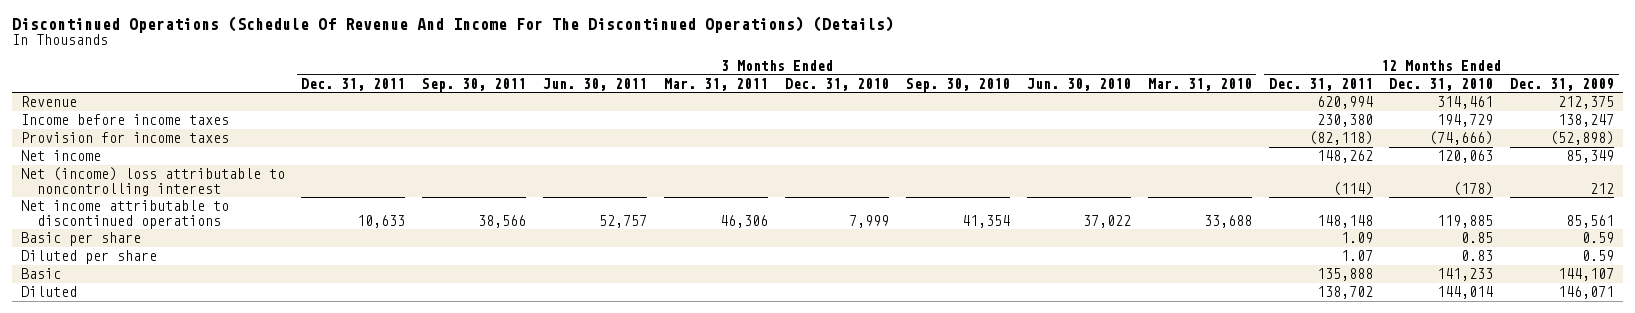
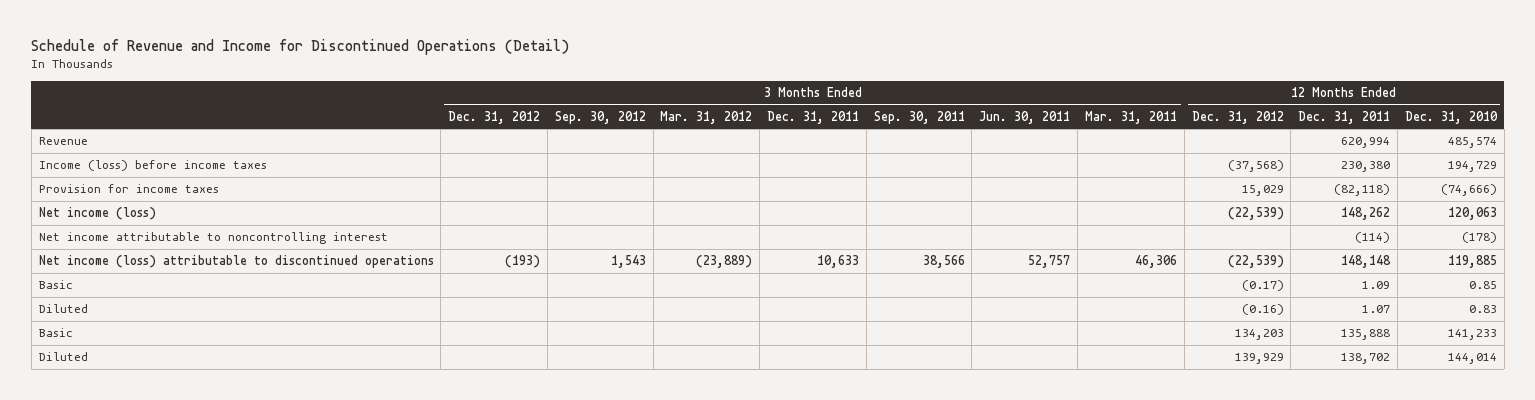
[12,15,895,33] Discontinued Operations (Schedule Of Revenue And Income For The Discontinued Operations) (Details) -> [31,38,570,55] Schedule of Revenue and Income for Discontinued Operations (Detail)
[785,77,890,91] Dec. 31, 2010 -> none
[905,77,1010,92] Sep. 30, 2010 -> none
[1026,77,1131,91] Jun. 30, 2010 -> none
[1147,77,1252,91] Mar. 31, 2010 -> none
[1510,77,1615,91] Dec. 31, 2009 -> none
none -> [448,110,541,124] Dec. 31, 2012
none -> [554,110,646,124] Sep. 30, 2012
none -> [660,110,753,124] Mar. 31, 2012
none -> [1191,110,1284,124] Dec. 31, 2012
[1437,96,1494,110] 314,461 -> [1447,137,1497,149] 485,574
[20,114,229,126] Income before income taxes -> [38,160,267,172] Income (loss) before income taxes
[20,150,101,162] Net income -> [38,207,156,221] Net income (loss)
[20,167,285,196] Net (income) loss attributable to noncontrolling interest -> [38,232,388,245] Net income attributable to noncontrolling interest
[20,200,229,229] Net income attributable to discontinued operations -> [38,255,434,269] Net income (loss) attributable to discontinued operations
[20,232,141,247] Basic per share -> [38,280,73,290] Basic
[20,250,157,265] Diluted per share -> [38,304,88,314] Diluted

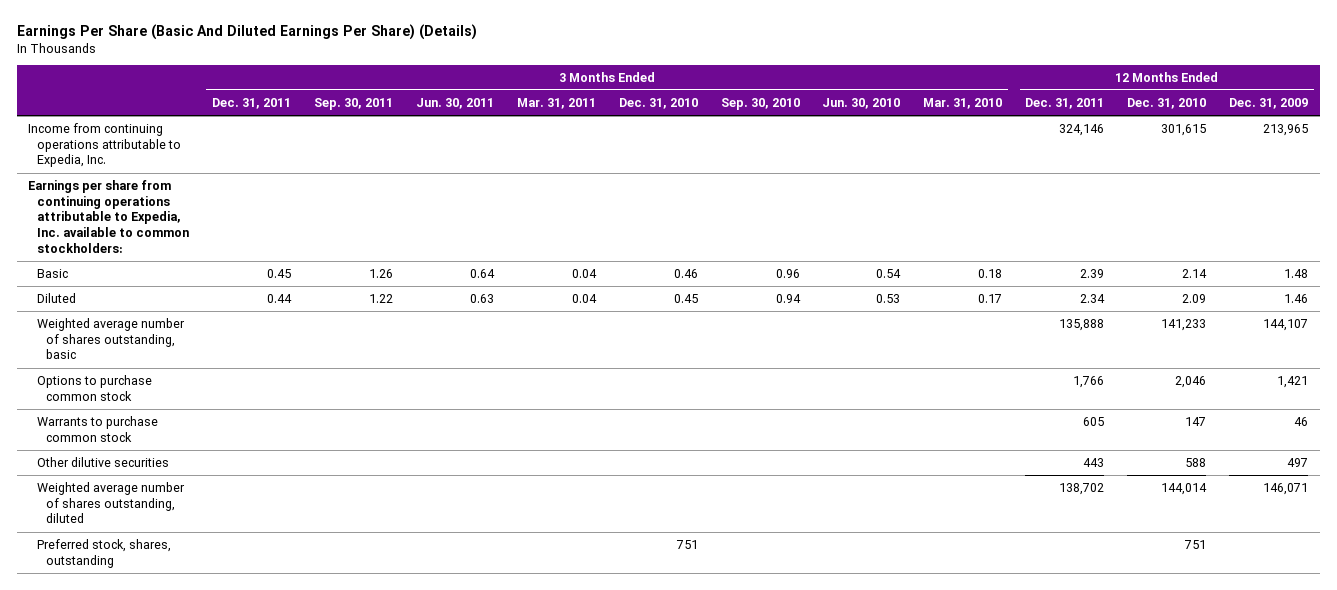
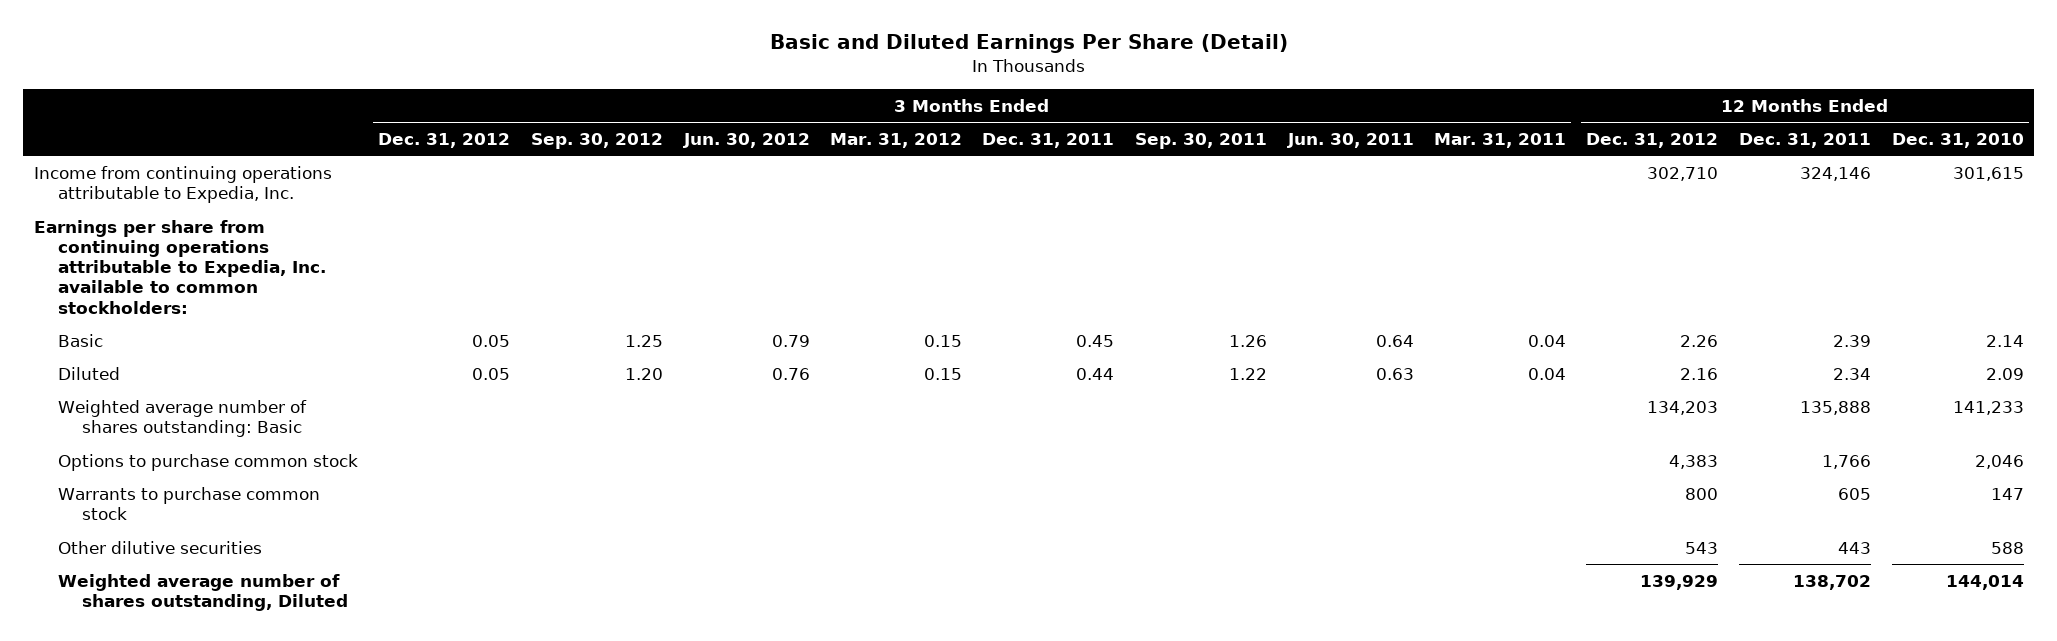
[16,23,477,40] Earnings Per Share (Basic And Diluted Earnings Per Share) (Details) -> [769,34,1288,54] Basic and Diluted Earnings Per Share (Detail)
[618,97,698,109] Dec. 31, 2010 -> none
[720,97,800,110] Sep. 30, 2010 -> none
[822,97,901,109] Jun. 30, 2010 -> none
[923,97,1003,109] Mar. 31, 2010 -> none
[1229,97,1309,109] Dec. 31, 2009 -> none
none -> [378,132,511,148] Dec. 31, 2012
none -> [531,132,664,149] Sep. 30, 2012
none -> [682,132,810,148] Jun. 30, 2012
none -> [829,132,962,148] Mar. 31, 2012
none -> [1586,132,1719,148] Dec. 31, 2012
[37,317,186,360] Weighted average number of shares outstanding, basic -> [57,399,307,438] Weighted average number of shares outstanding: Basic
[37,538,172,568] Preferred stock, shares, outstanding -> none
[37,481,186,524] Weighted average number of shares outstanding, diluted -> [57,573,349,612] Weighted average number of shares outstanding, Diluted

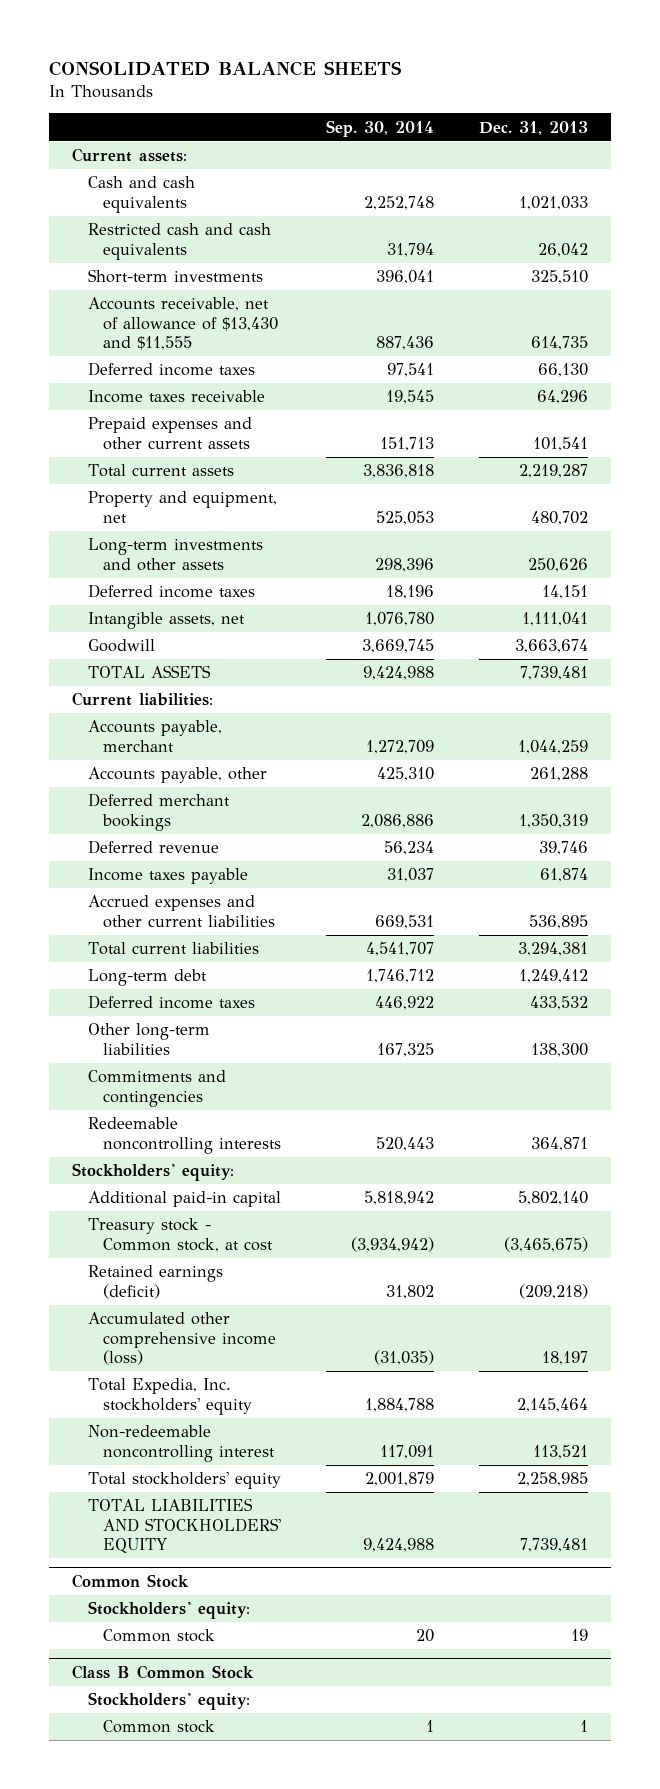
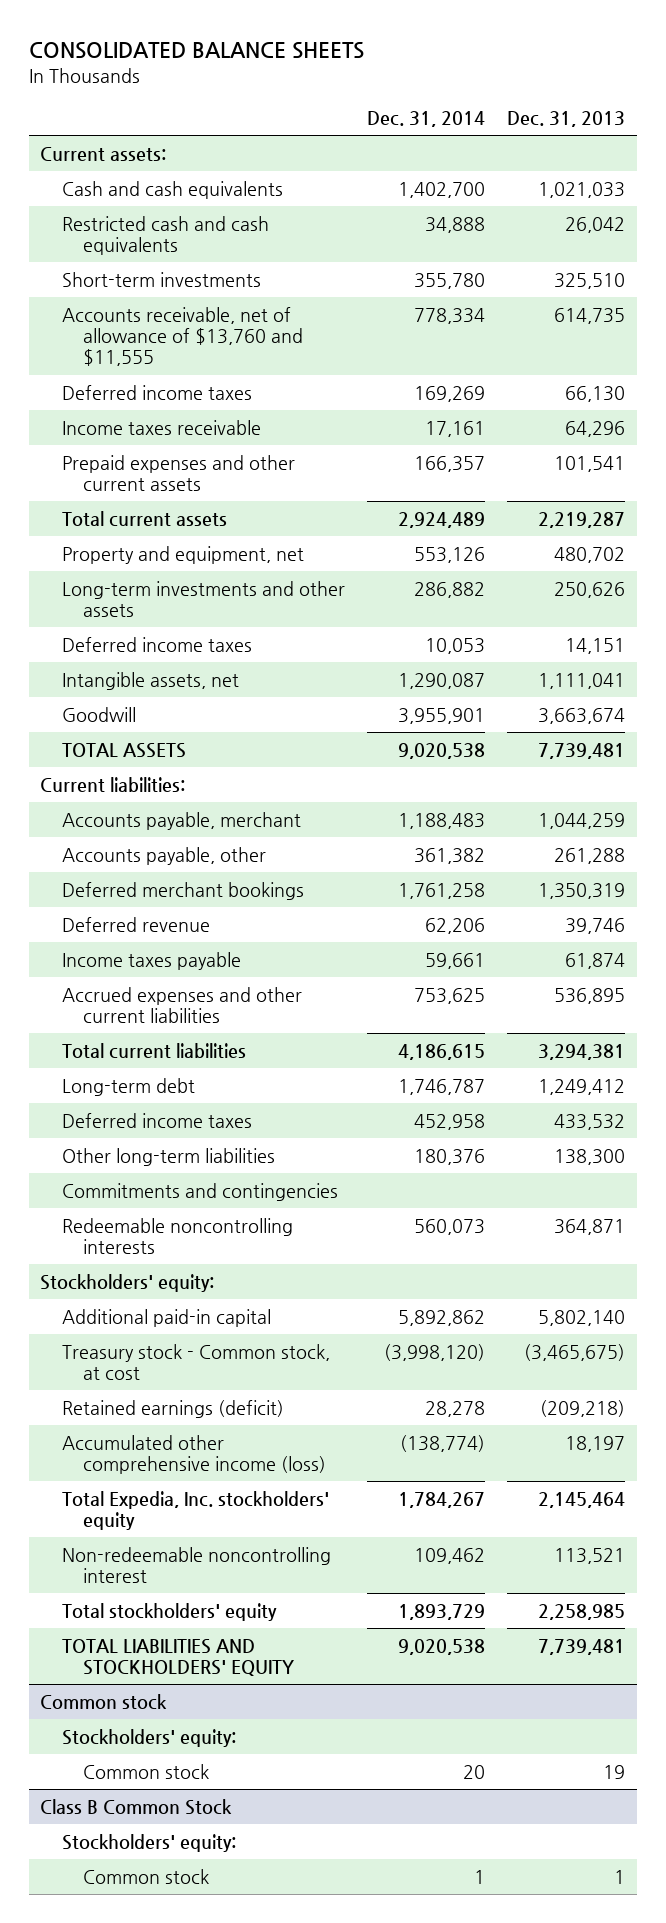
[326,119,435,137] Sep. 30, 2014 -> none
none -> [366,110,485,127] Dec. 31, 2014
[87,297,279,350] Accounts receivable, net of allowance of $13,430 and $11,555 -> [61,306,304,367] Accounts receivable, net of allowance of $13,760 and $11,555
[71,1573,189,1588] Common Stock -> [40,1693,168,1710] Common stock

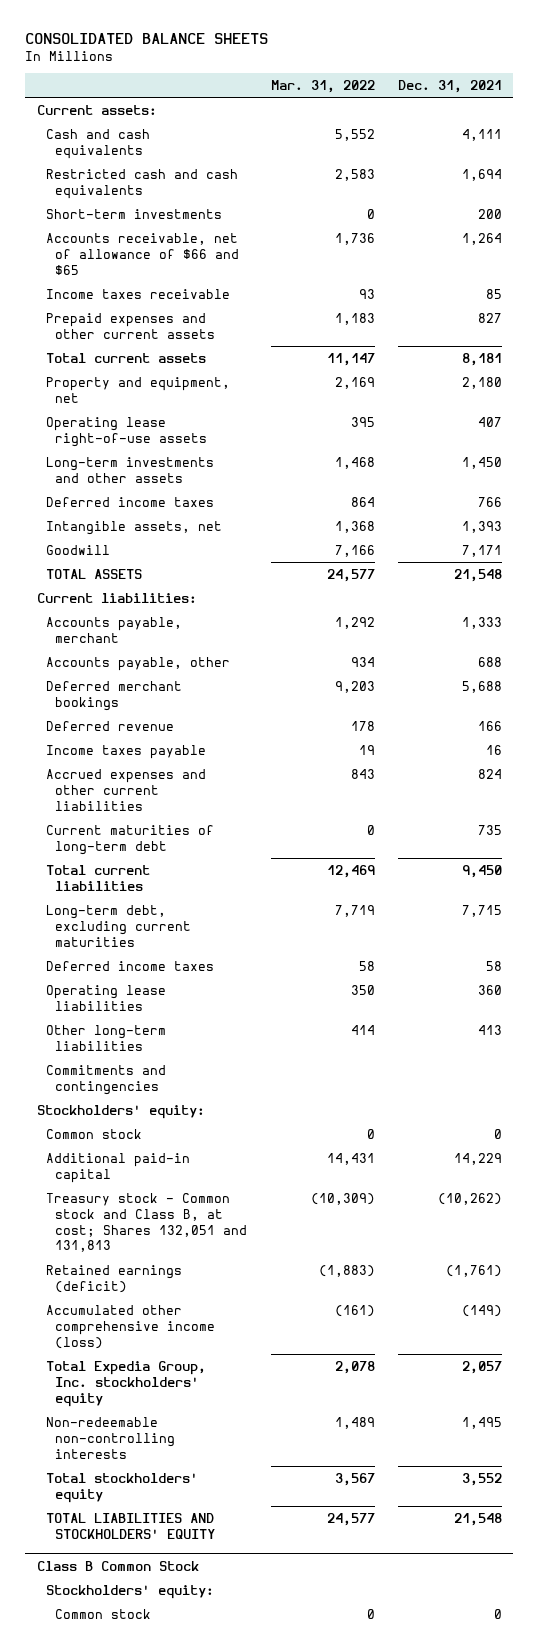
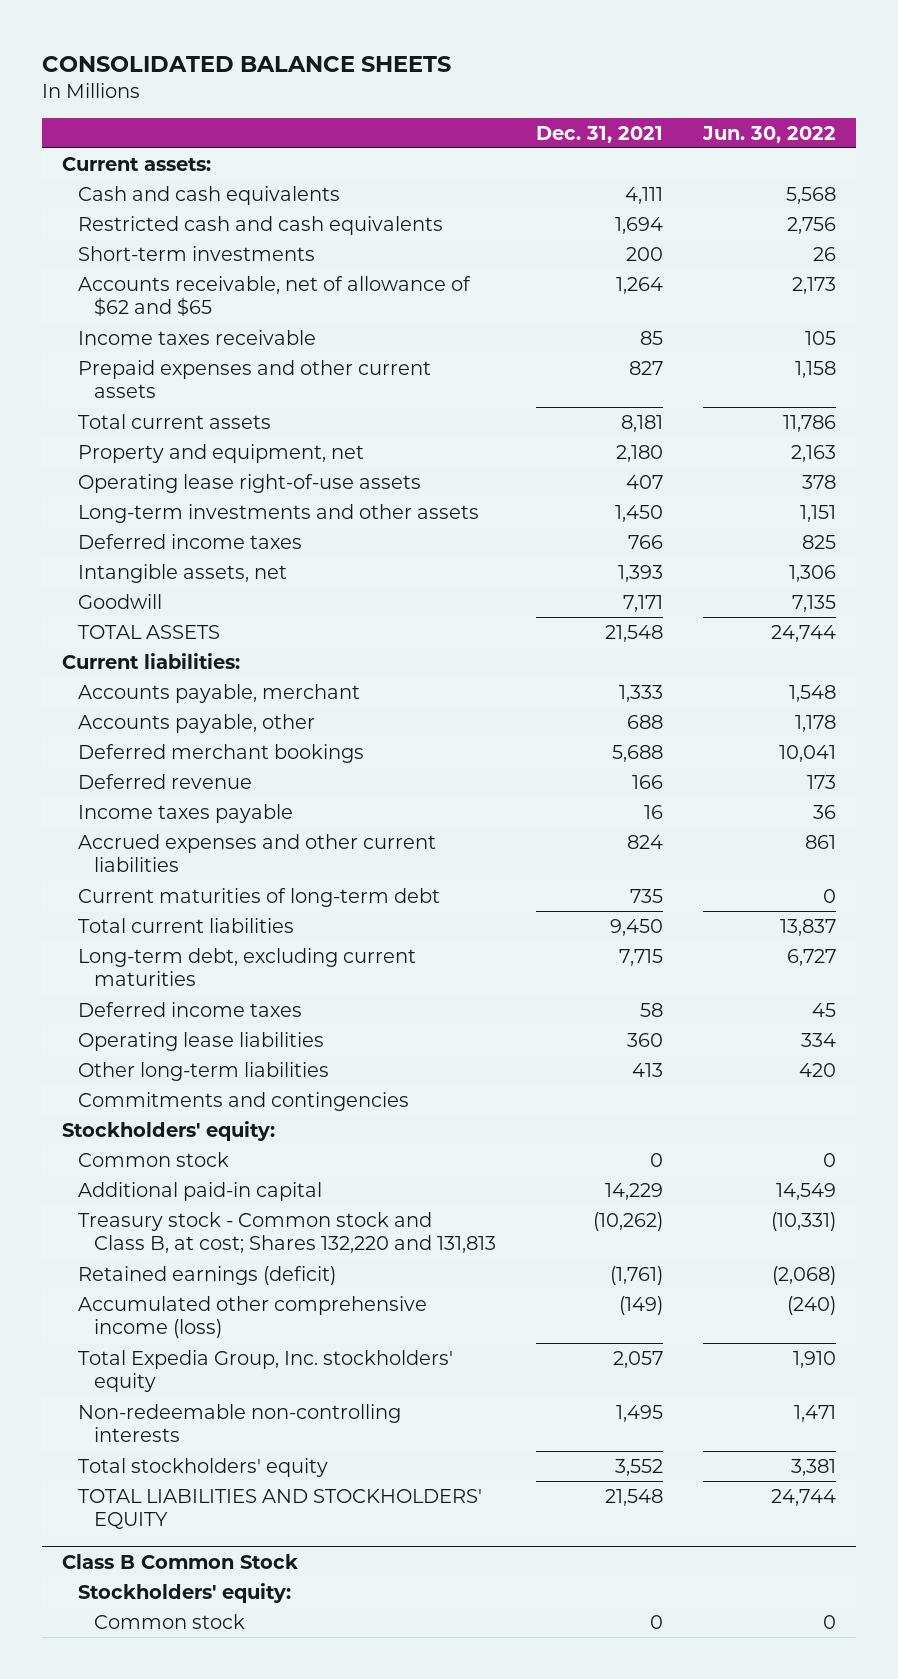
[270,79,375,93] Mar. 31, 2022 -> none
none -> [702,125,837,143] Jun. 30, 2022
[45,232,240,275] Accounts receivable, net of allowance of $66 and $65 -> [78,275,472,317] Accounts receivable, net of allowance of $62 and $65
[45,1192,248,1253] Treasury stock - Common stock and Class B, at cost; Shares 132,051 and 131,813 -> [78,1211,497,1254] Treasury stock - Common stock and Class B, at cost; Shares 132,220 and 131,813

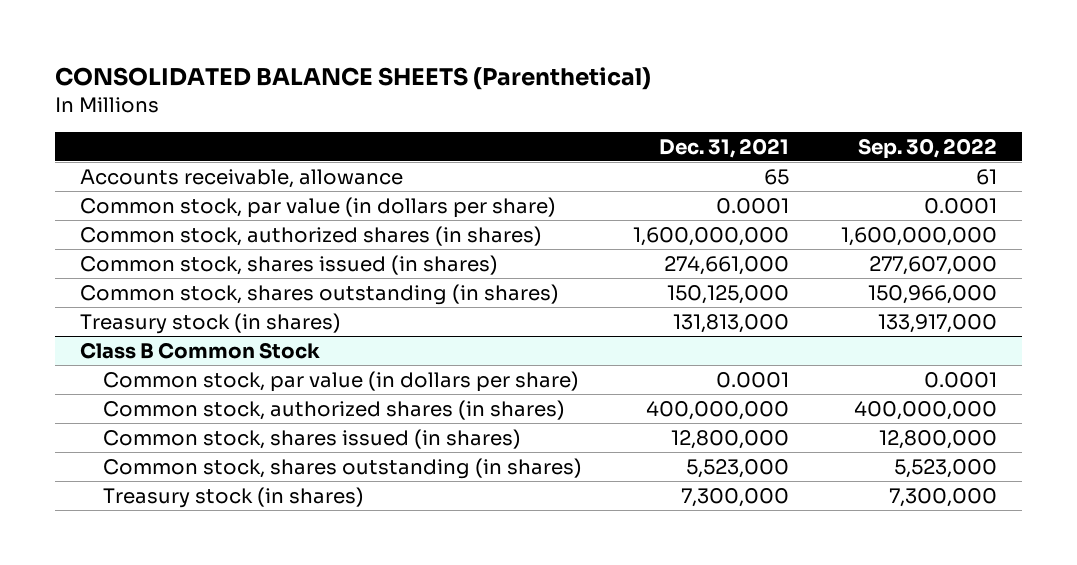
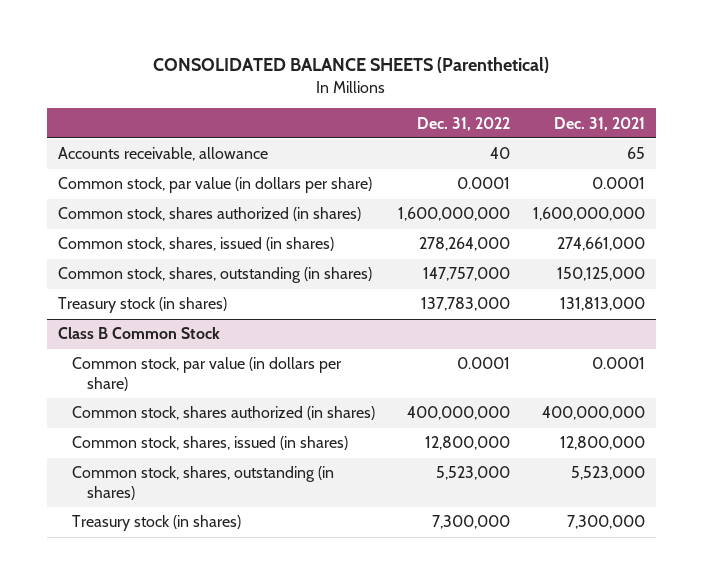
[857,137,997,159] Sep. 30, 2022 -> none
none -> [417,116,511,131] Dec. 31, 2022
[80,225,543,246] Common stock, authorized shares (in shares) -> [58,207,362,222] Common stock, shares authorized (in shares)
[80,254,499,275] Common stock, shares issued (in shares) -> [58,237,335,252] Common stock, shares, issued (in shares)
[80,283,560,305] Common stock, shares outstanding (in shares) -> [58,267,373,284] Common stock, shares, outstanding (in shares)
[102,399,565,420] Common stock, authorized shares (in shares) -> [72,406,376,421] Common stock, shares authorized (in shares)
[102,428,521,449] Common stock, shares issued (in shares) -> [72,436,349,451] Common stock, shares, issued (in shares)
[102,457,582,479] Common stock, shares outstanding (in shares) -> [72,466,335,500] Common stock, shares, outstanding (in shares)

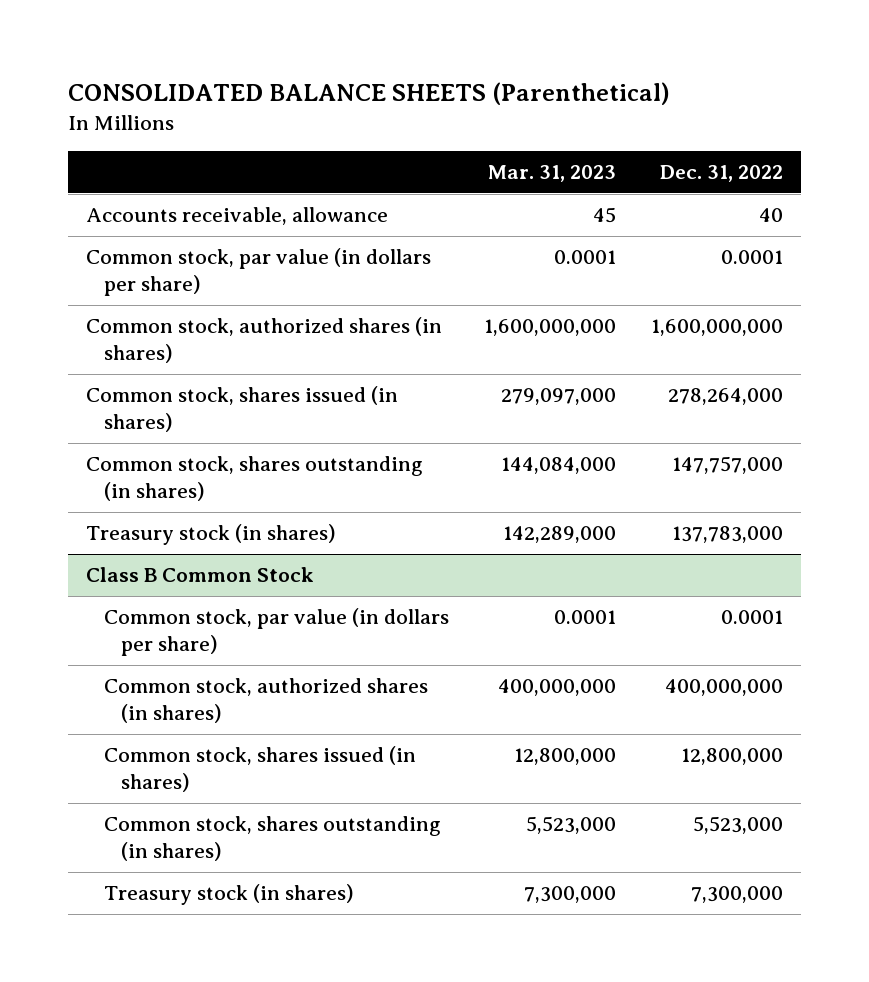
[553,116,645,131] Dec. 31, 2021 -> none
none -> [487,165,616,183] Mar. 31, 2023
[58,207,362,222] Common stock, shares authorized (in shares) -> [86,317,443,364] Common stock, authorized shares (in shares)
[58,237,335,252] Common stock, shares, issued (in shares) -> [86,386,399,433] Common stock, shares issued (in shares)
[58,267,373,284] Common stock, shares, outstanding (in shares) -> [86,456,424,502] Common stock, shares outstanding (in shares)
[72,406,376,421] Common stock, shares authorized (in shares) -> [103,678,428,724] Common stock, authorized shares (in shares)
[72,436,349,451] Common stock, shares, issued (in shares) -> [103,746,416,793] Common stock, shares issued (in shares)
[72,466,335,500] Common stock, shares, outstanding (in shares) -> [103,816,441,862] Common stock, shares outstanding (in shares)

